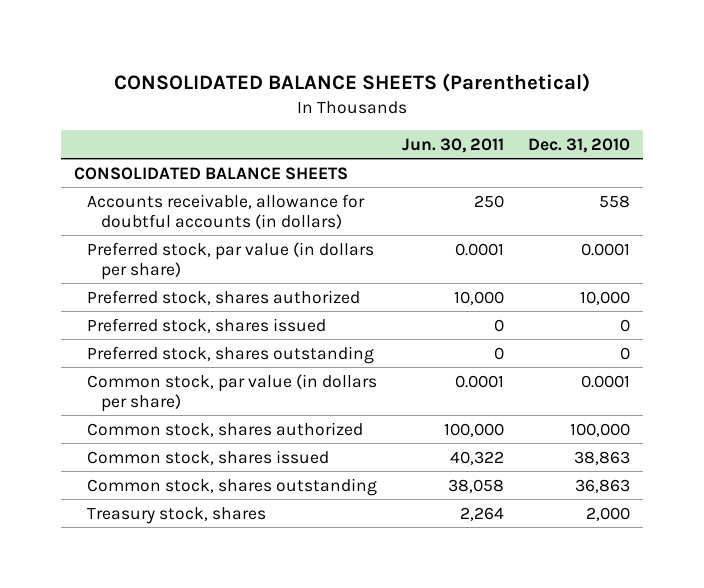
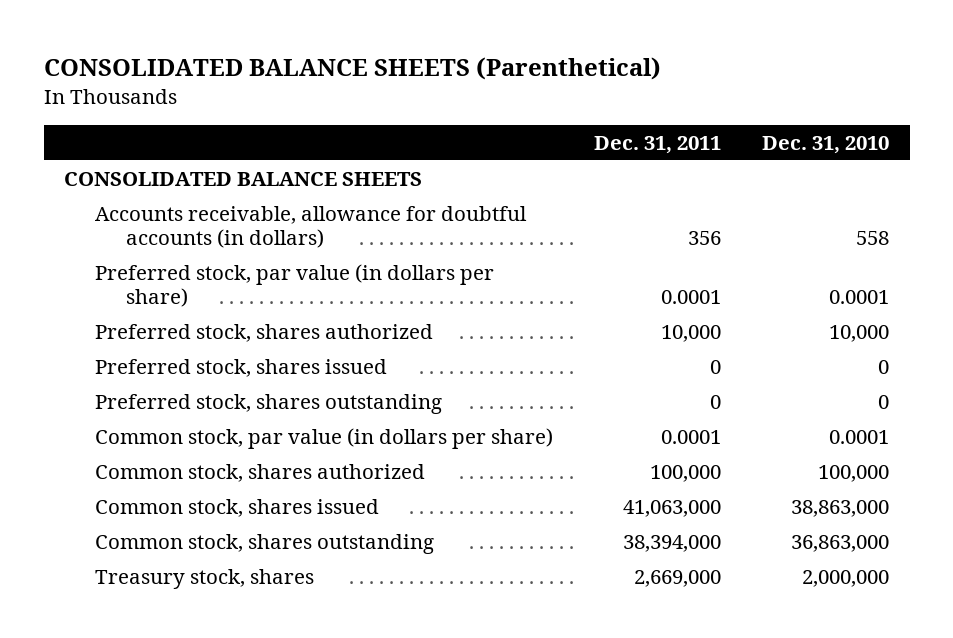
[401,137,504,153] Jun. 30, 2011 -> none
none -> [594,135,722,154] Dec. 31, 2011
[574,450,631,465] 38,863 -> [791,500,890,518] 38,863,000
[575,478,631,493] 36,863 -> [791,535,890,553] 36,863,000
[586,506,631,521] 2,000 -> [802,570,890,588] 2,000,000

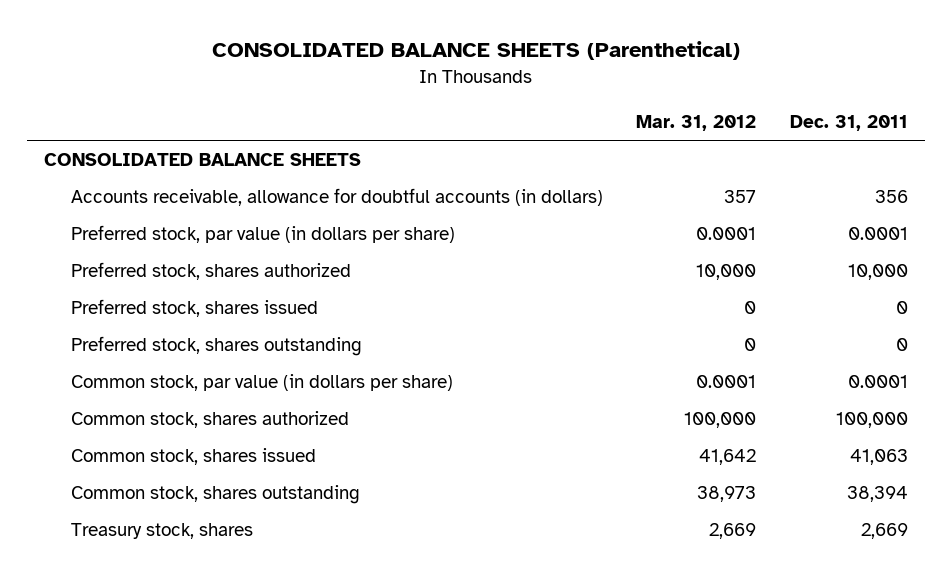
[762,135,890,154] Dec. 31, 2010 -> none
none -> [636,114,757,131] Mar. 31, 2012
[623,500,722,518] 41,063,000 -> [850,449,909,466] 41,063
[623,535,722,553] 38,394,000 -> [847,486,909,503] 38,394
[634,570,722,588] 2,669,000 -> [861,523,909,540] 2,669

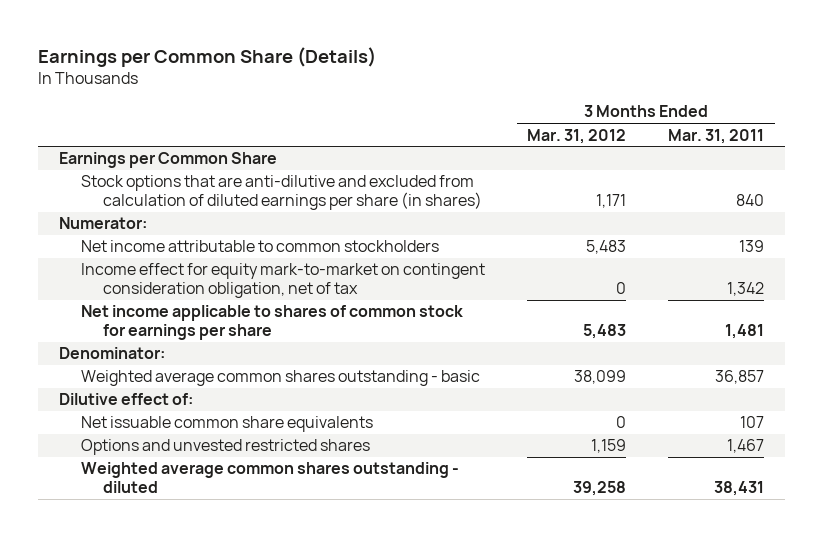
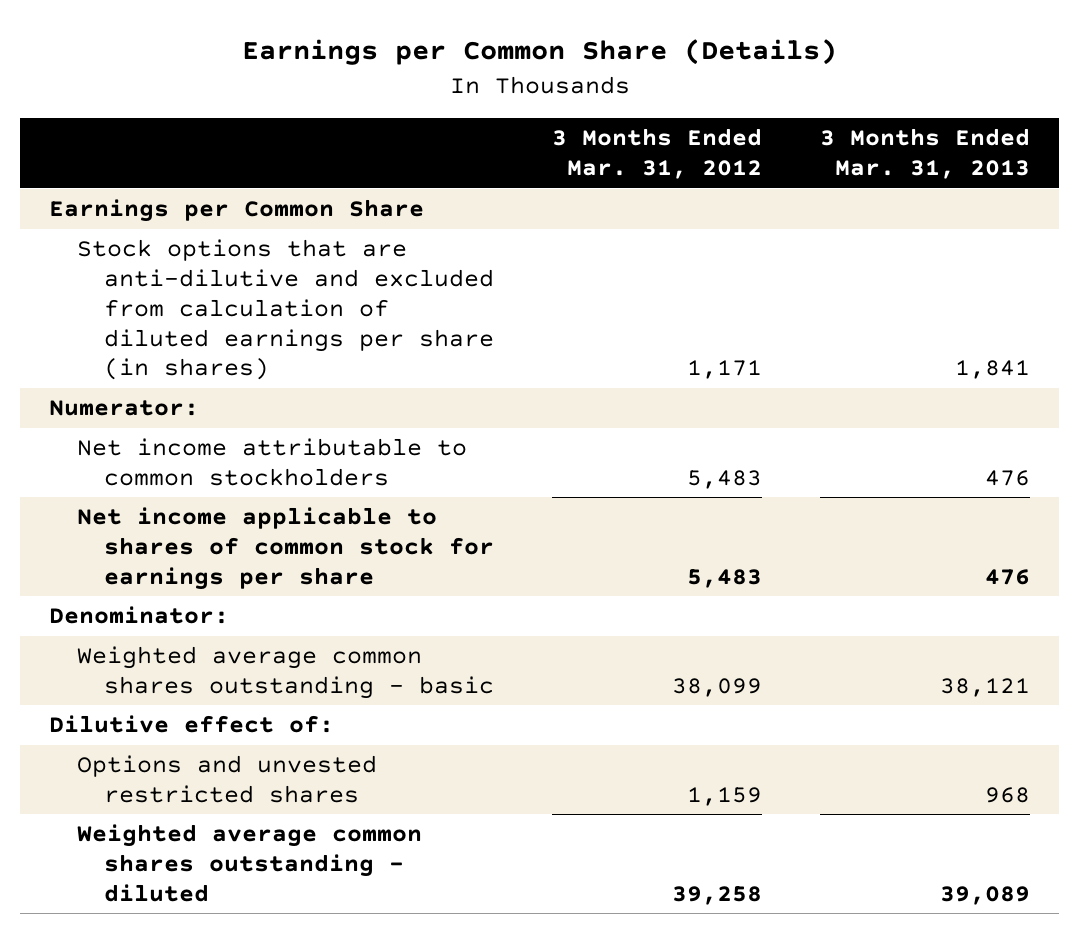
[668,128,765,144] Mar. 31, 2011 -> none
none -> [820,128,1031,180] 3 Months Ended Mar. 31, 2013
[81,263,486,299] Income effect for equity mark-to-market on contingent consideration obligation, net of tax -> none
[81,416,374,433] Net issuable common share equivalents -> none

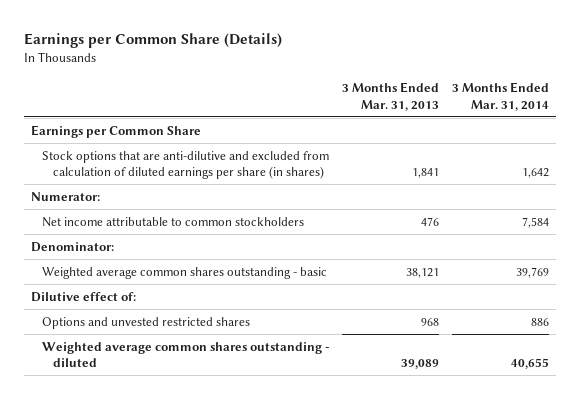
[552,128,763,180] 3 Months Ended Mar. 31, 2012 -> none
none -> [452,82,550,111] 3 Months Ended Mar. 31, 2014
[76,507,495,590] Net income applicable to shares of common stock for earnings per share -> none

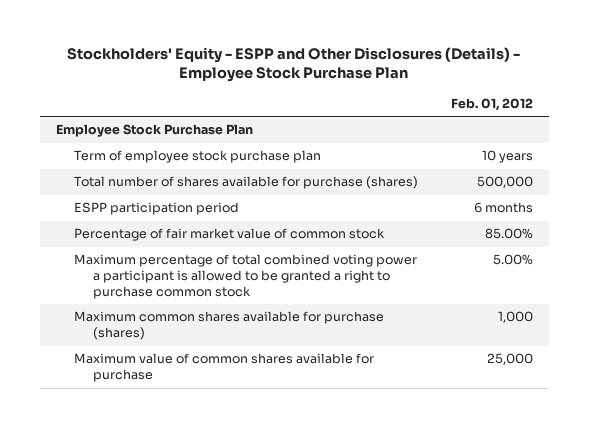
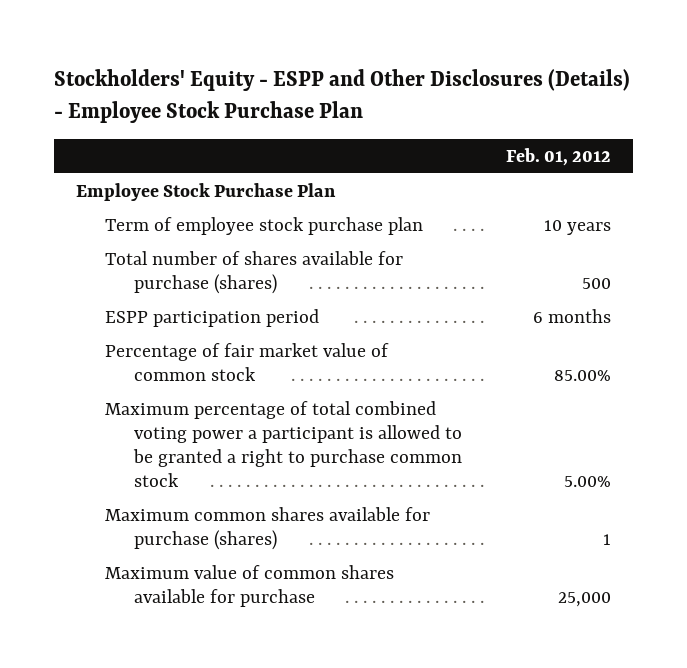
[477,176,534,189] 500,000 -> [582,278,612,290] 500
[498,311,534,324] 1,000 -> [603,534,612,546] 1

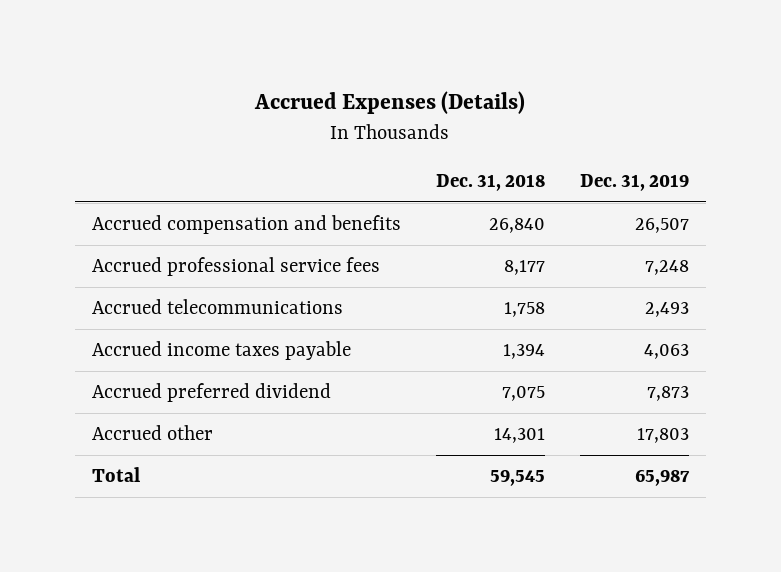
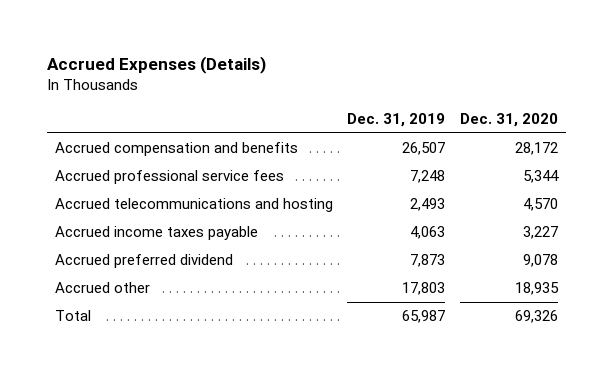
[435,174,545,192] Dec. 31, 2018 -> none
none -> [460,113,559,128] Dec. 31, 2020
[92,299,344,315] Accrued telecommunications -> [54,198,333,213] Accrued telecommunications and hosting

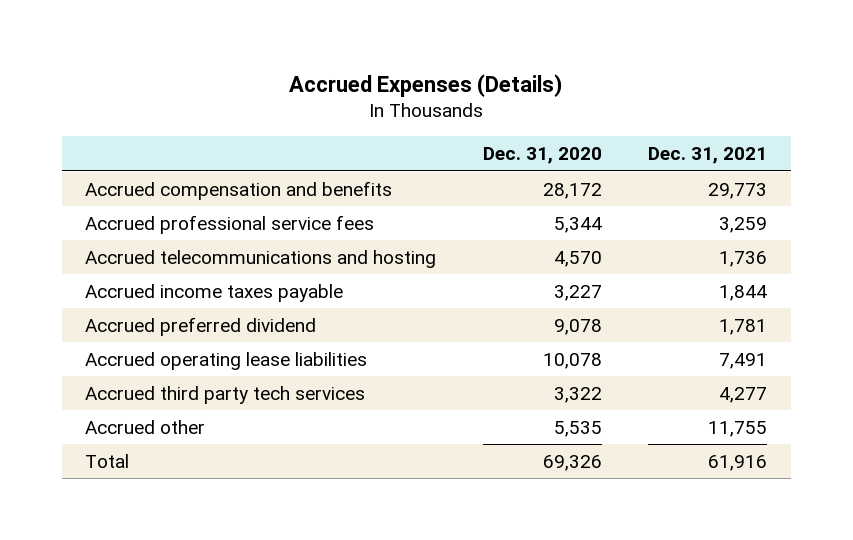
[347,113,446,128] Dec. 31, 2019 -> none
none -> [648,147,768,165] Dec. 31, 2021
none -> [85,351,368,370] Accrued operating lease liabilities
none -> [85,385,366,404] Accrued third party tech services
[515,282,560,296] 18,935 -> [553,420,602,437] 5,535

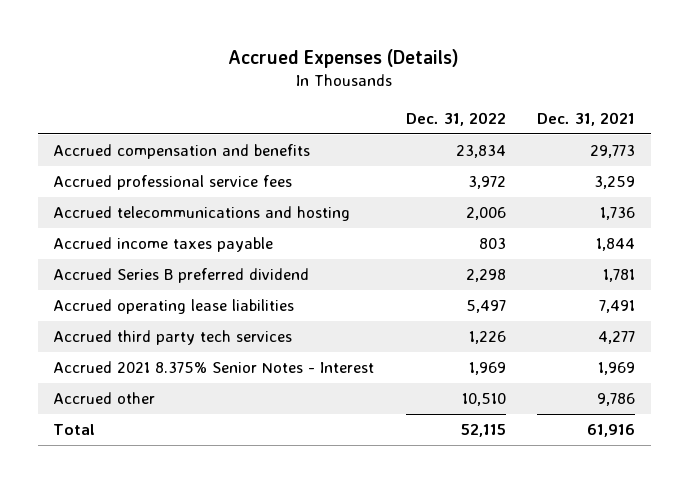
[482,147,602,165] Dec. 31, 2020 -> none
none -> [405,111,506,126] Dec. 31, 2022
[85,316,317,336] Accrued preferred dividend -> [53,268,310,284] Accrued Series B preferred dividend
none -> [53,361,375,374] Accrued 2021 8.375% Senior Notes - Interest
[708,420,768,437] 11,755 -> [597,393,636,407] 9,786

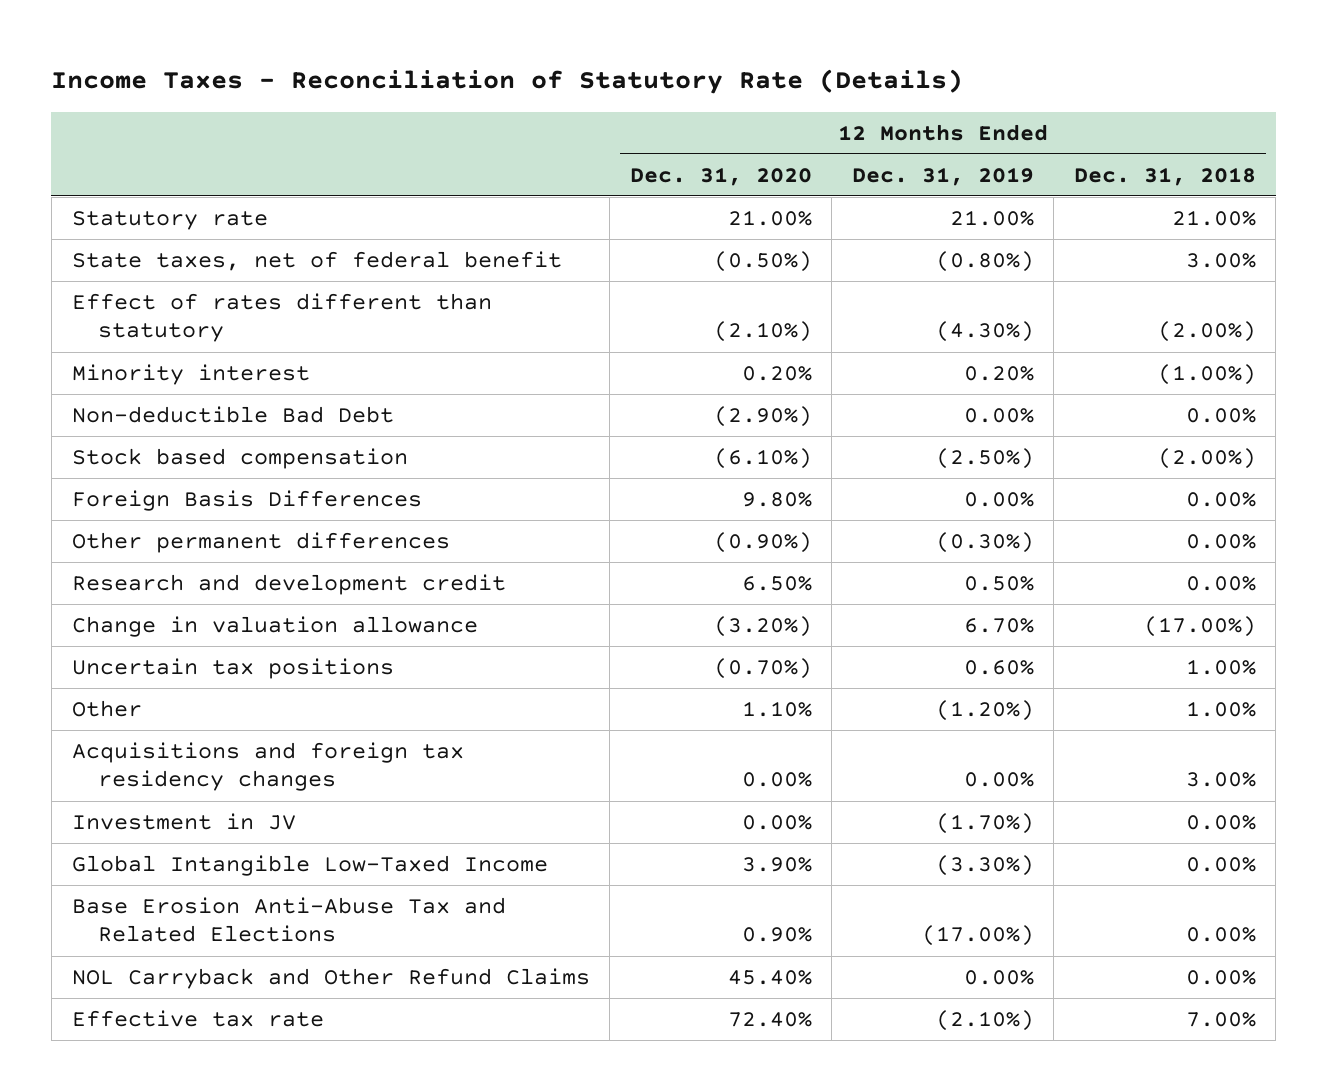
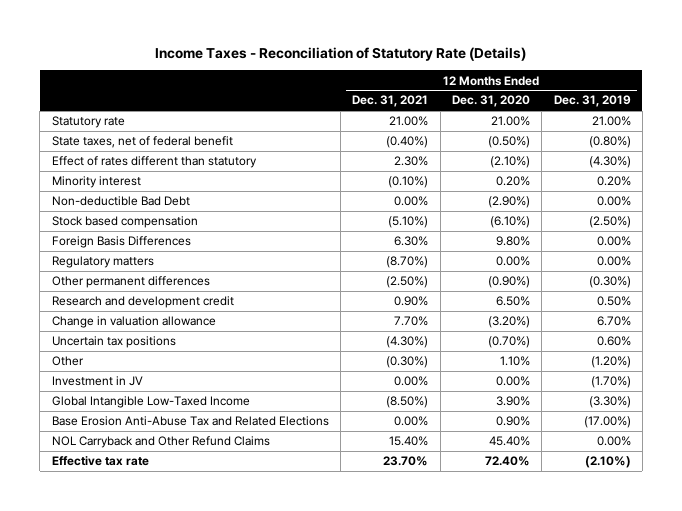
[1073,166,1256,186] Dec. 31, 2018 -> none
none -> [352,95,429,108] Dec. 31, 2021
none -> [51,256,154,269] Regulatory matters
[71,741,464,792] Acquisitions and foreign tax residency changes -> none

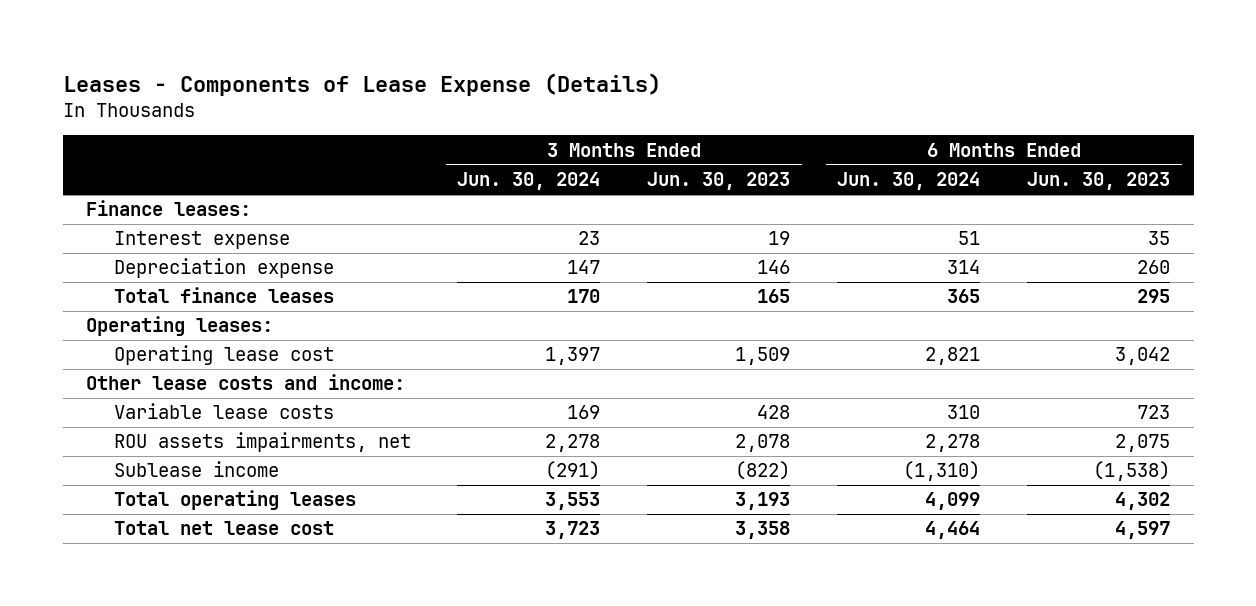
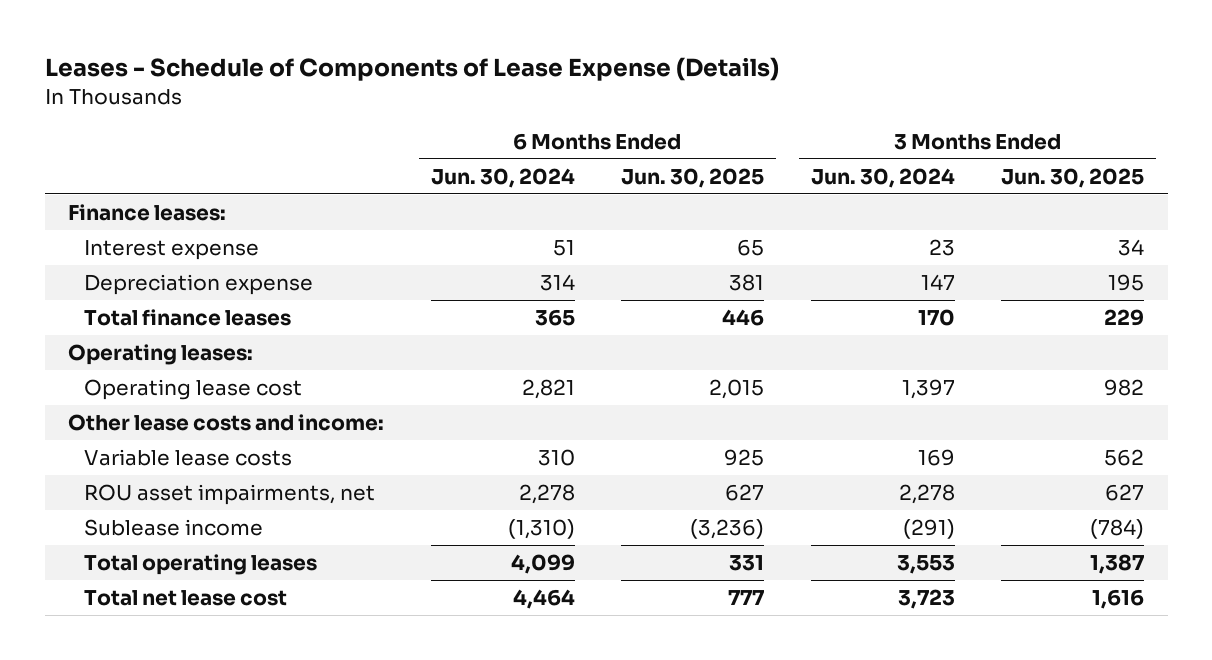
[62,72,661,96] Leases - Components of Lease Expense (Details) -> [44,57,779,82] Leases - Schedule of Components of Lease Expense (Details)
[647,172,791,191] Jun. 30, 2023 -> none
[1027,172,1171,191] Jun. 30, 2023 -> none
none -> [621,167,765,188] Jun. 30, 2025
none -> [1001,167,1145,188] Jun. 30, 2025
[113,432,411,453] ROU assets impairments, net -> [83,483,375,505] ROU asset impairments, net

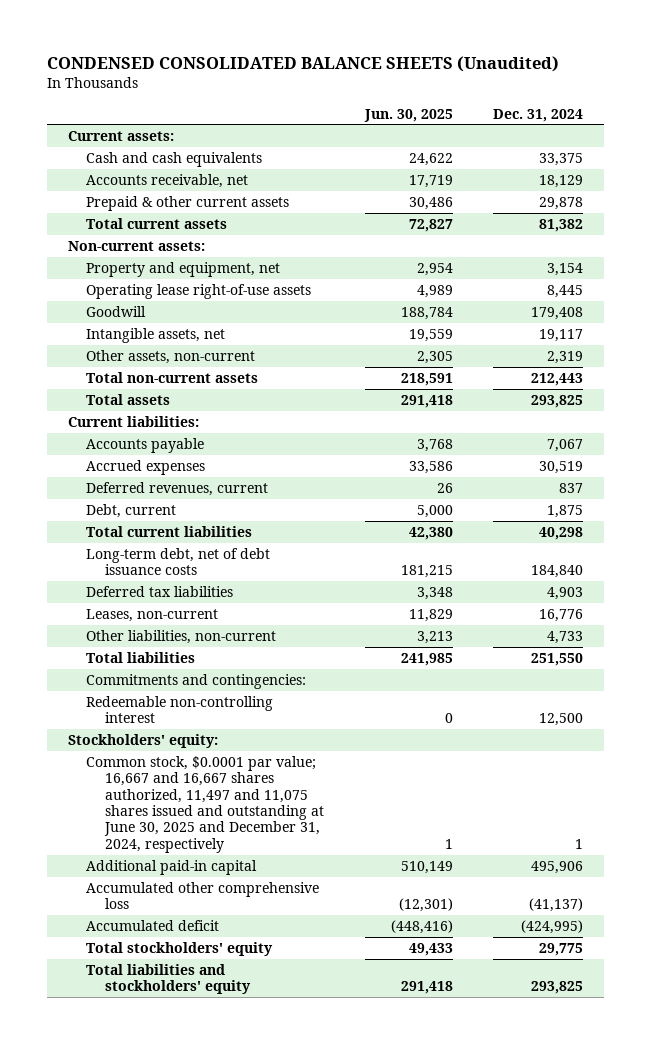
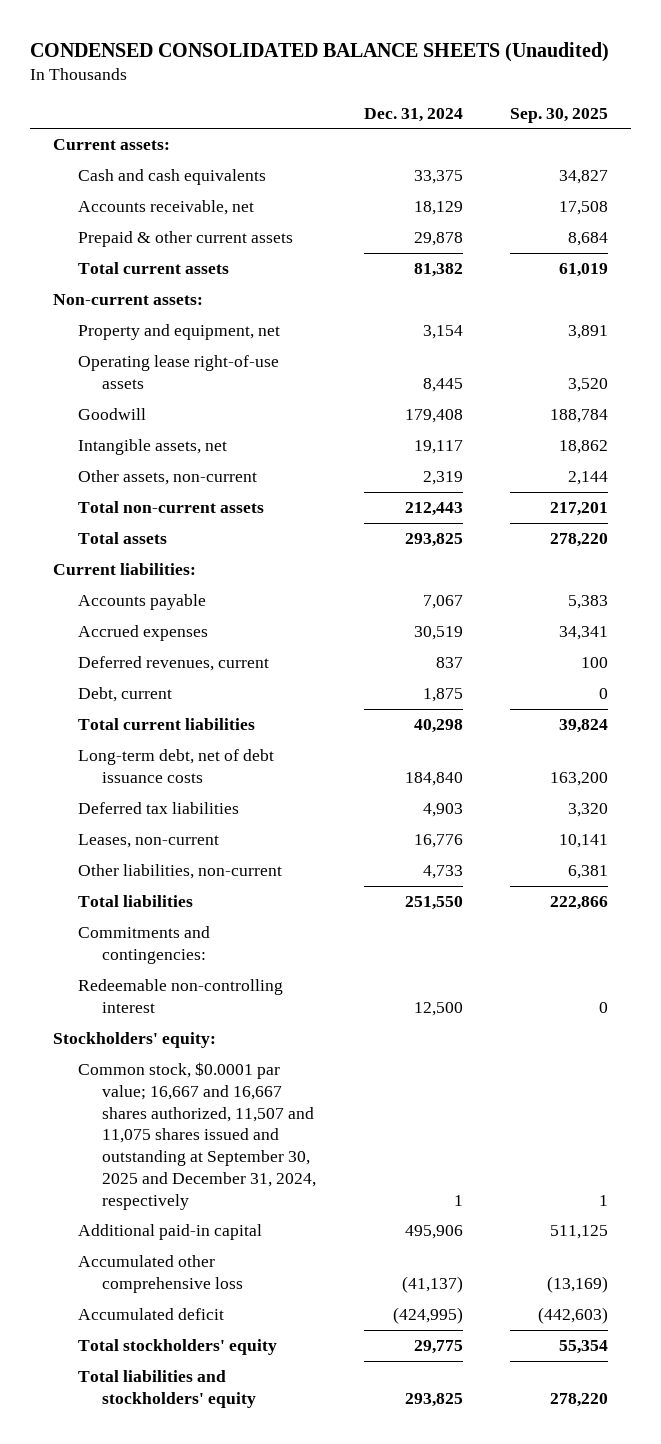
[363,108,453,122] Jun. 30, 2025 -> none
none -> [509,107,608,123] Sep. 30, 2025
[86,755,325,853] Common stock, $0.0001 par value; 16,667 and 16,667 shares authorized, 11,497 and 11,075 shares issued and outstanding at June 30, 2025 and December 31, 2024, respectively -> [77,1062,317,1210] Common stock, $0.0001 par value; 16,667 and 16,667 shares authorized, 11,507 and 11,075 shares issued and outstanding at September 30, 2025 and December 31, 2024, respectively

